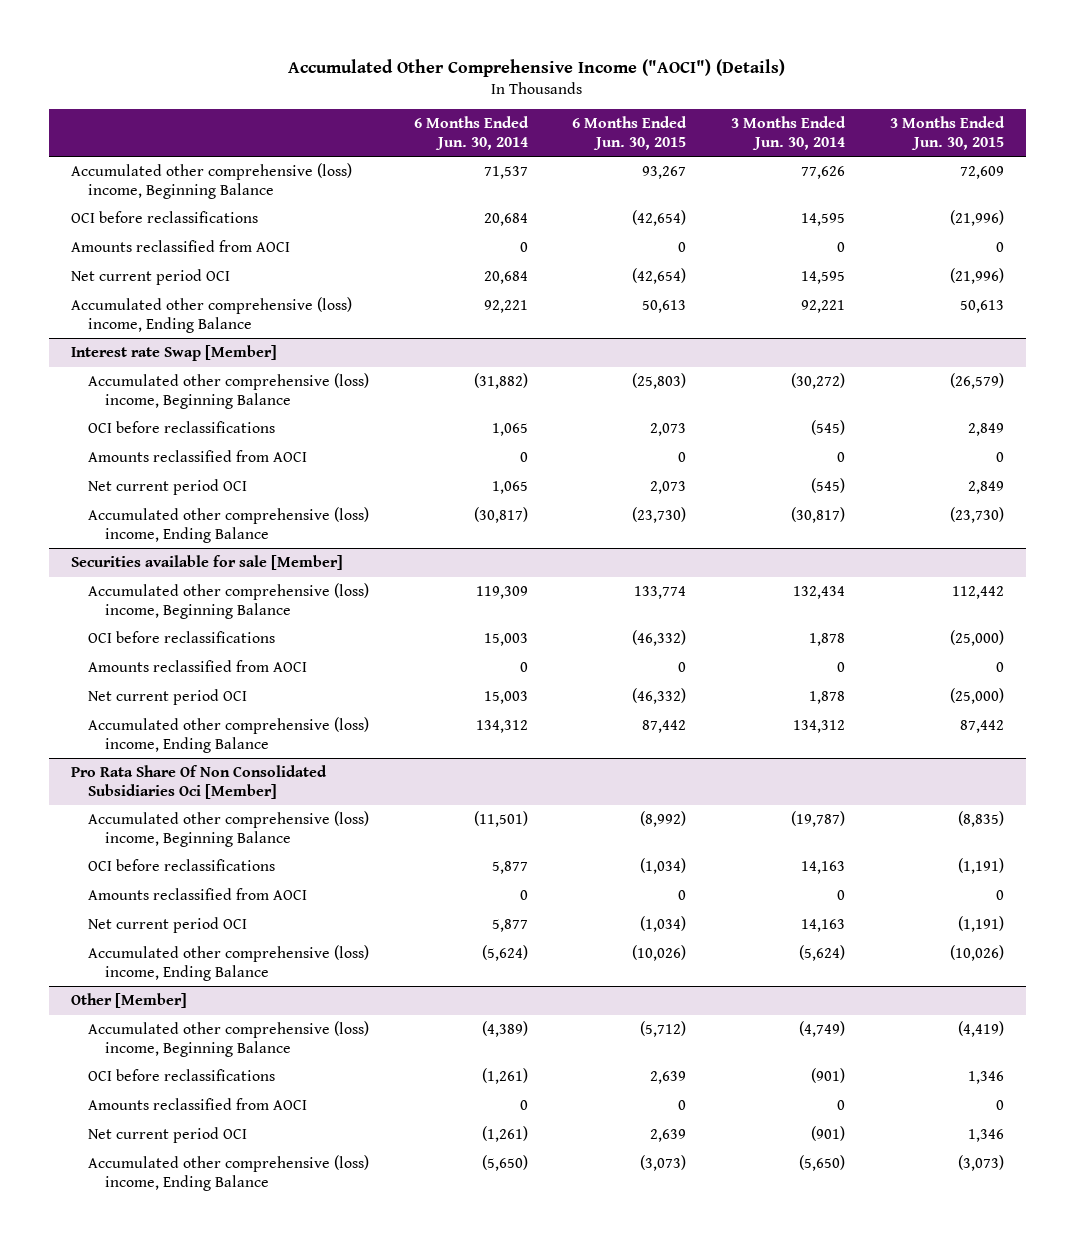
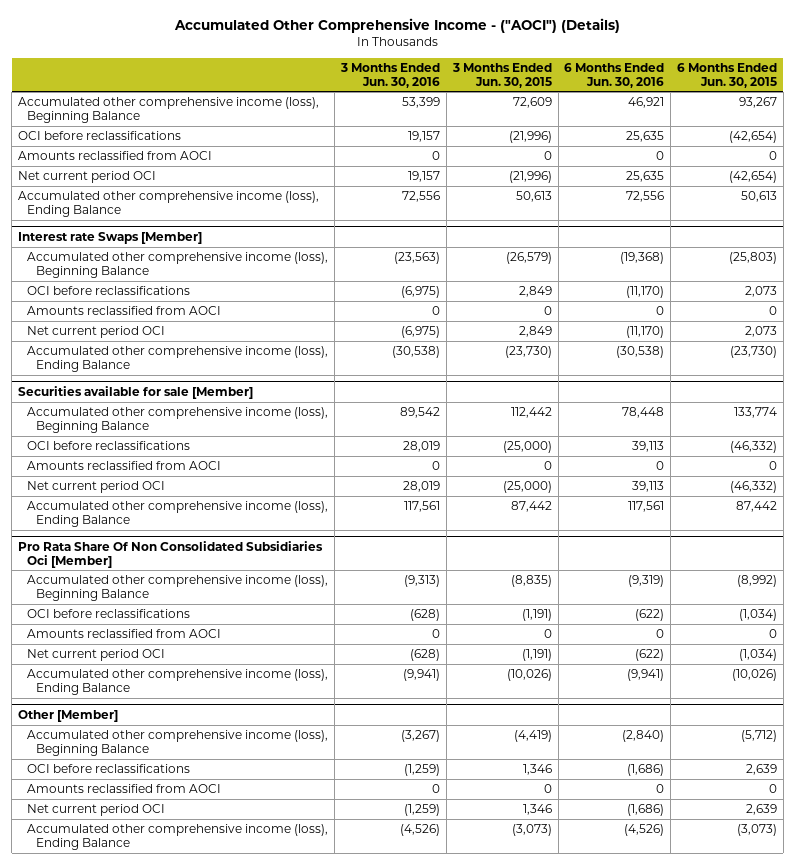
[288,58,786,77] Accumulated Other Comprehensive Income ("AOCI") (Details) -> [173,17,620,33] Accumulated Other Comprehensive Income - ("AOCI") (Details)
[413,116,529,150] 6 Months Ended Jun. 30, 2014 -> none
[731,116,847,150] 3 Months Ended Jun. 30, 2014 -> none
none -> [339,62,440,88] 3 Months Ended Jun. 30, 2016
none -> [564,62,665,88] 6 Months Ended Jun. 30, 2016
[71,163,353,199] Accumulated other comprehensive (loss) income, Beginning Balance -> [17,97,319,123] Accumulated other comprehensive income (loss), Beginning Balance
[71,297,353,333] Accumulated other comprehensive (loss) income, Ending Balance -> [17,191,319,217] Accumulated other comprehensive income (loss), Ending Balance
[71,345,278,362] Interest rate Swap [Member] -> [17,231,202,244] Interest rate Swaps [Member]
[88,373,370,409] Accumulated other comprehensive (loss) income, Beginning Balance -> [27,252,329,278] Accumulated other comprehensive income (loss), Beginning Balance
[88,507,370,543] Accumulated other comprehensive (loss) income, Ending Balance -> [27,346,329,372] Accumulated other comprehensive income (loss), Ending Balance
[88,583,370,619] Accumulated other comprehensive (loss) income, Beginning Balance -> [27,407,329,433] Accumulated other comprehensive income (loss), Beginning Balance
[88,717,370,753] Accumulated other comprehensive (loss) income, Ending Balance -> [27,501,329,527] Accumulated other comprehensive income (loss), Ending Balance
[88,811,370,847] Accumulated other comprehensive (loss) income, Beginning Balance -> [27,575,329,601] Accumulated other comprehensive income (loss), Beginning Balance
[88,945,370,981] Accumulated other comprehensive (loss) income, Ending Balance -> [27,669,329,695] Accumulated other comprehensive income (loss), Ending Balance
[88,1021,370,1057] Accumulated other comprehensive (loss) income, Beginning Balance -> [27,730,329,756] Accumulated other comprehensive income (loss), Beginning Balance
[88,1155,370,1191] Accumulated other comprehensive (loss) income, Ending Balance -> [27,824,329,850] Accumulated other comprehensive income (loss), Ending Balance

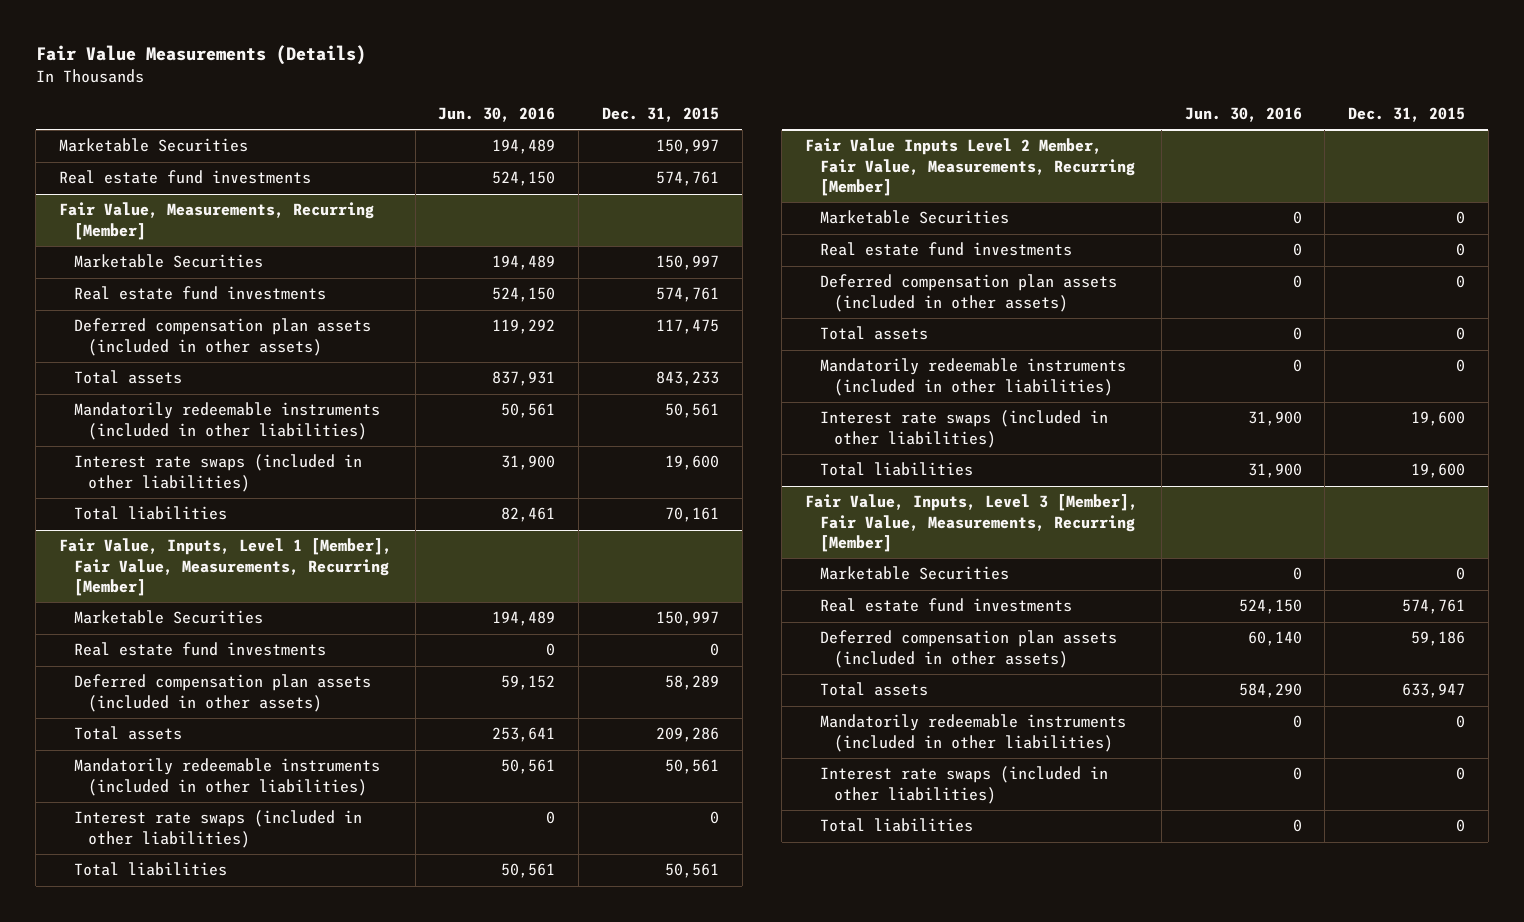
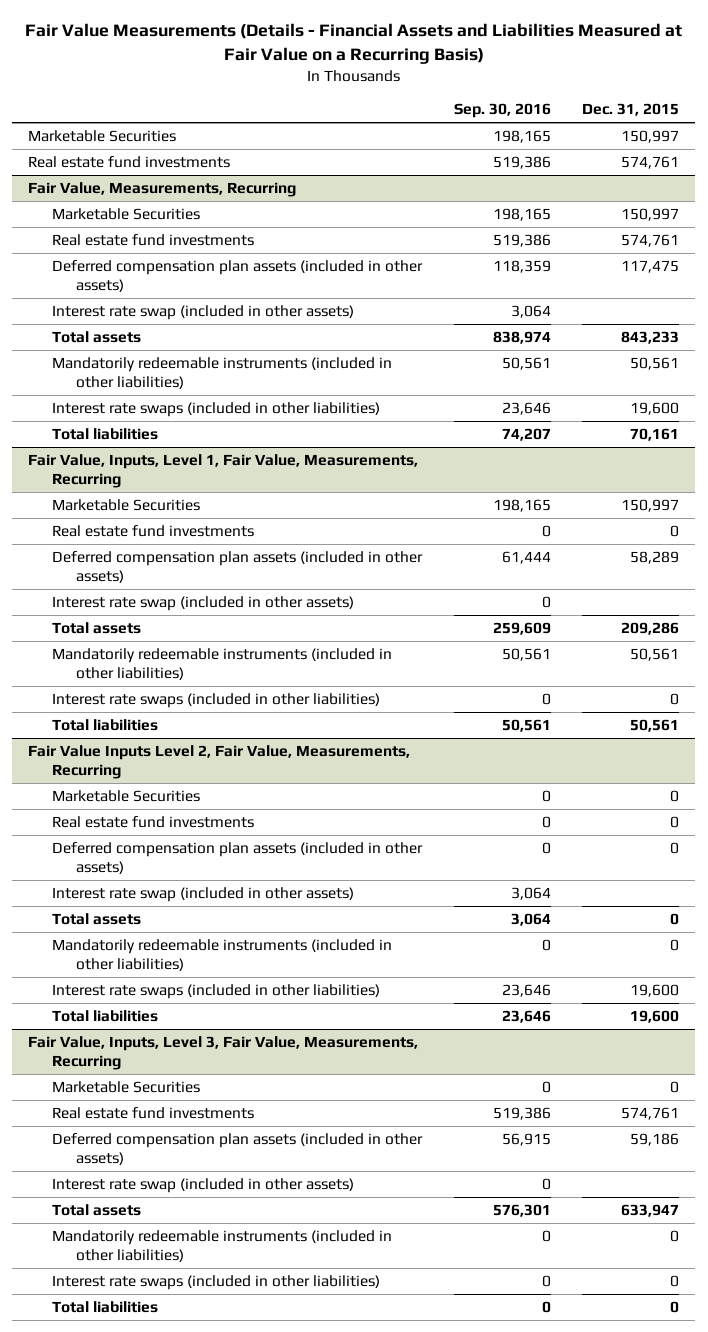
[35,45,366,66] Fair Value Measurements (Details) -> [24,23,682,65] Fair Value Measurements (Details - Financial Assets and Liabilities Measured at Fair Value on a Recurring Basis)
[438,107,556,123] Jun. 30, 2016 -> none
none -> [453,103,551,119] Sep. 30, 2016
[58,202,374,240] Fair Value, Measurements, Recurring [Member] -> [28,181,297,197] Fair Value, Measurements, Recurring
none -> [52,304,355,320] Interest rate swap (included in other assets)
[58,538,392,597] Fair Value, Inputs, Level 1 [Member], Fair Value, Measurements, Recurring [Member] -> [28,453,419,489] Fair Value, Inputs, Level 1, Fair Value, Measurements, Recurring
none -> [52,595,355,611] Interest rate swap (included in other assets)
[805,138,1135,197] Fair Value Inputs Level 2 Member, Fair Value, Measurements, Recurring [Member] -> [28,744,411,780] Fair Value Inputs Level 2, Fair Value, Measurements, Recurring
none -> [52,886,355,902] Interest rate swap (included in other assets)
[805,494,1139,553] Fair Value, Inputs, Level 3 [Member], Fair Value, Measurements, Recurring [Member] -> [28,1035,419,1071] Fair Value, Inputs, Level 3, Fair Value, Measurements, Recurring
none -> [52,1177,355,1193] Interest rate swap (included in other assets)

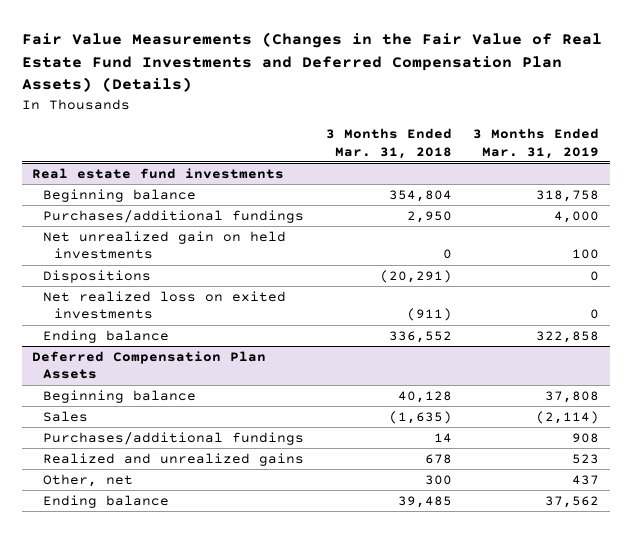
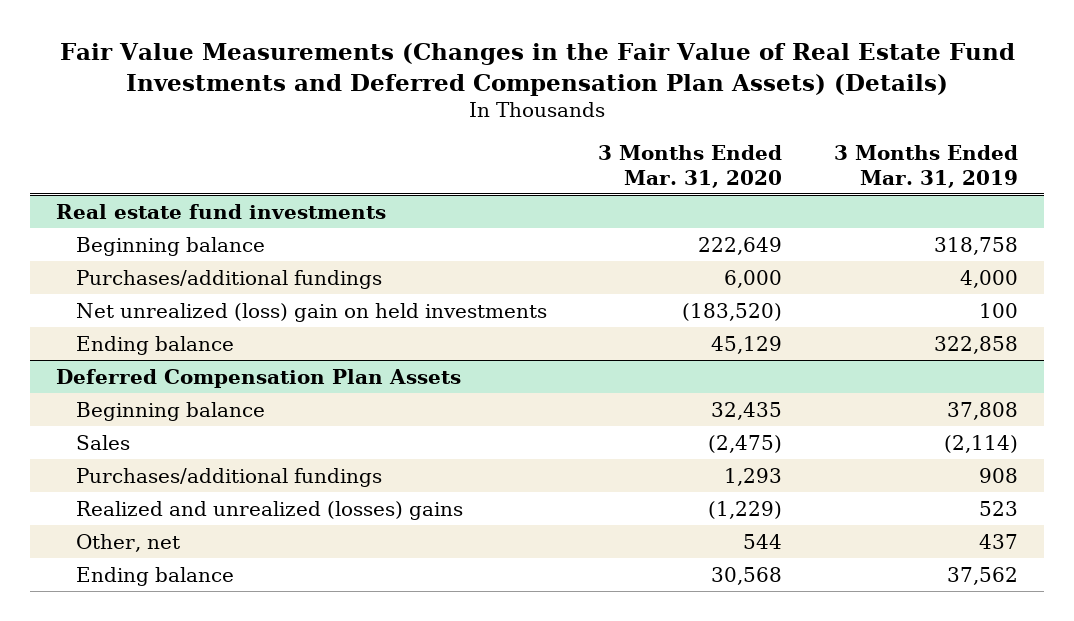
[325,128,452,159] 3 Months Ended Mar. 31, 2018 -> none
none -> [598,144,783,188] 3 Months Ended Mar. 31, 2020
[43,269,152,283] Dispositions -> none
[43,290,287,320] Net realized loss on exited investments -> none
[43,230,287,260] Net unrealized gain on held investments -> [75,302,547,322] Net unrealized (loss) gain on held investments
[43,452,305,466] Realized and unrealized gains -> [75,500,463,520] Realized and unrealized (losses) gains

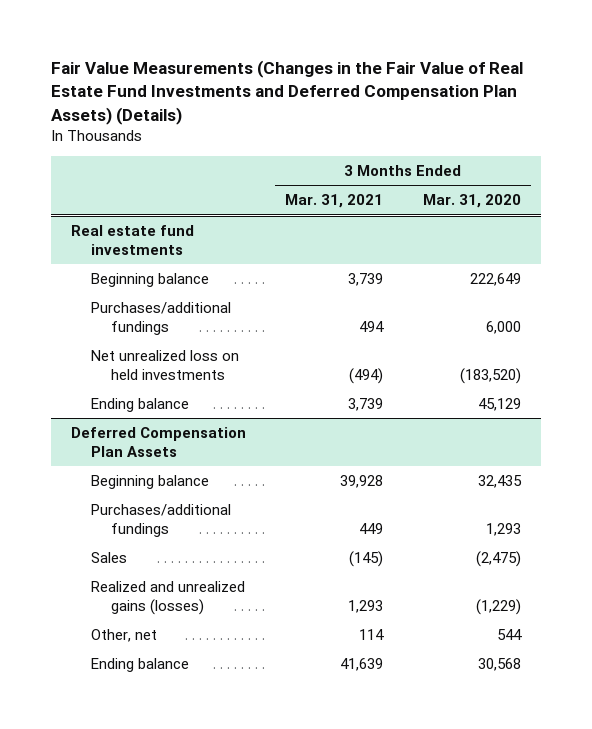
[833,144,1018,188] 3 Months Ended Mar. 31, 2019 -> none
none -> [285,194,384,209] Mar. 31, 2021
[75,302,547,322] Net unrealized (loss) gain on held investments -> [90,350,239,380] Net unrealized loss on held investments
[75,434,130,450] Sales -> [90,552,127,564] Sales
[75,500,463,520] Realized and unrealized (losses) gains -> [90,581,245,615] Realized and unrealized gains (losses)

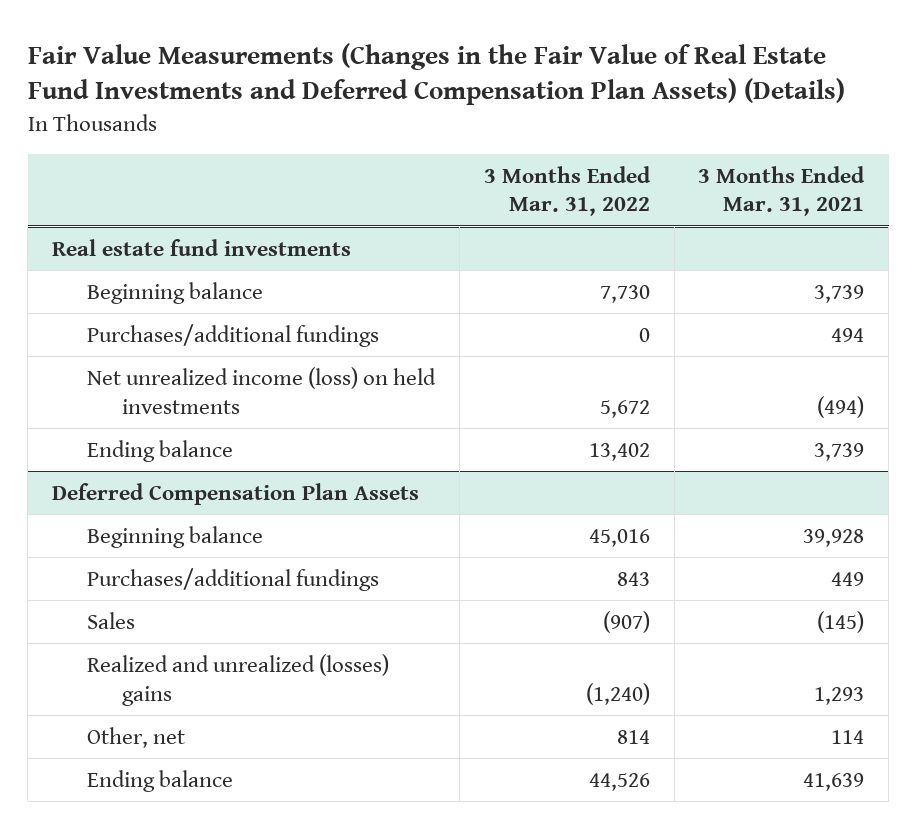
[423,194,522,209] Mar. 31, 2020 -> none
none -> [483,165,651,217] 3 Months Ended Mar. 31, 2022
[90,350,239,380] Net unrealized loss on held investments -> [86,366,436,414] Net unrealized income (loss) on held investments
[90,581,245,615] Realized and unrealized gains (losses) -> [86,653,389,706] Realized and unrealized (losses) gains

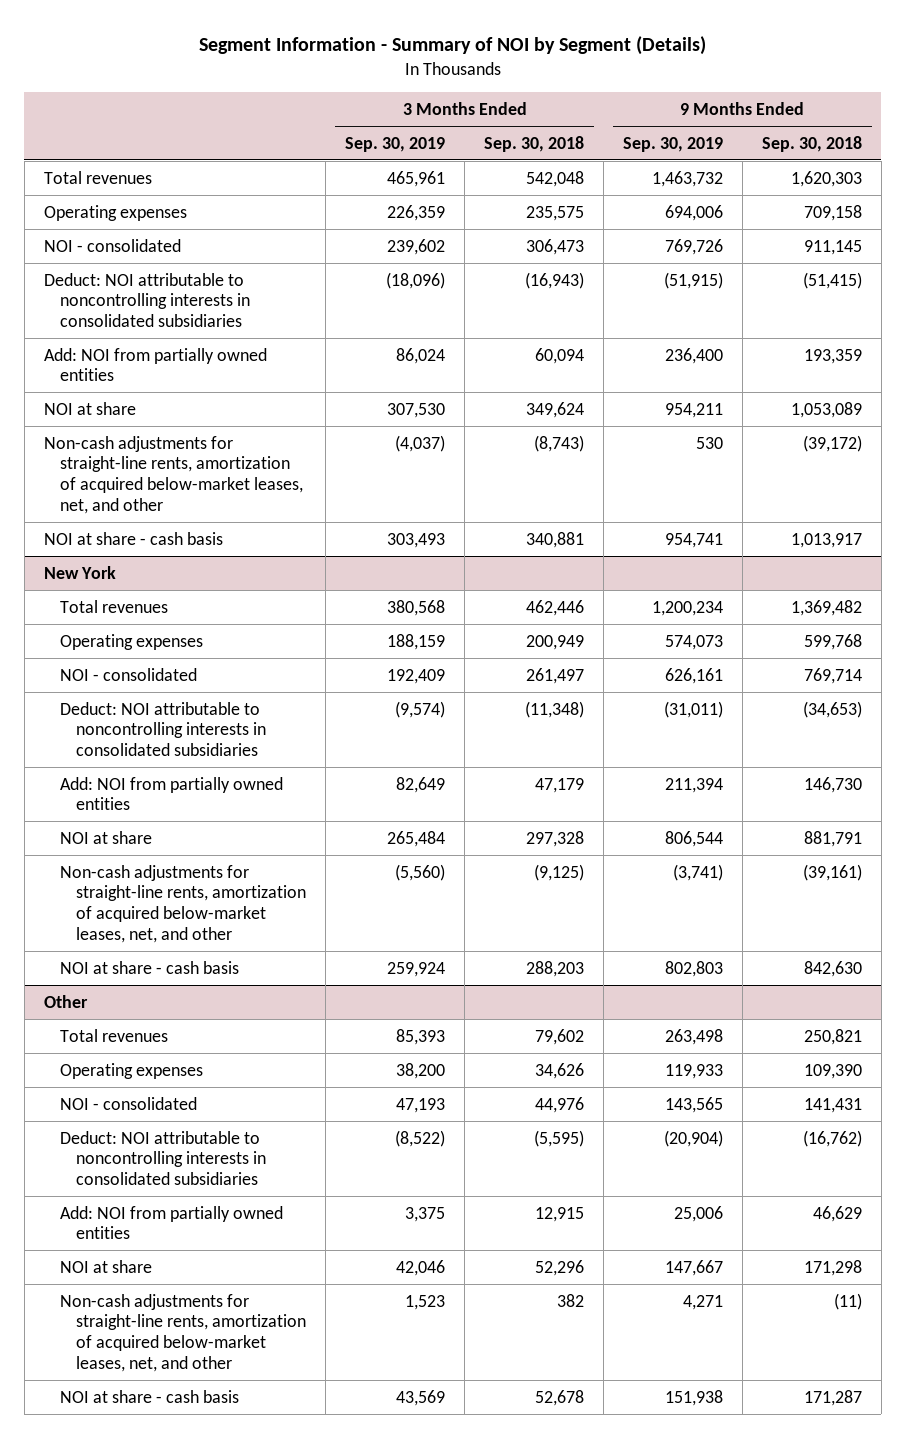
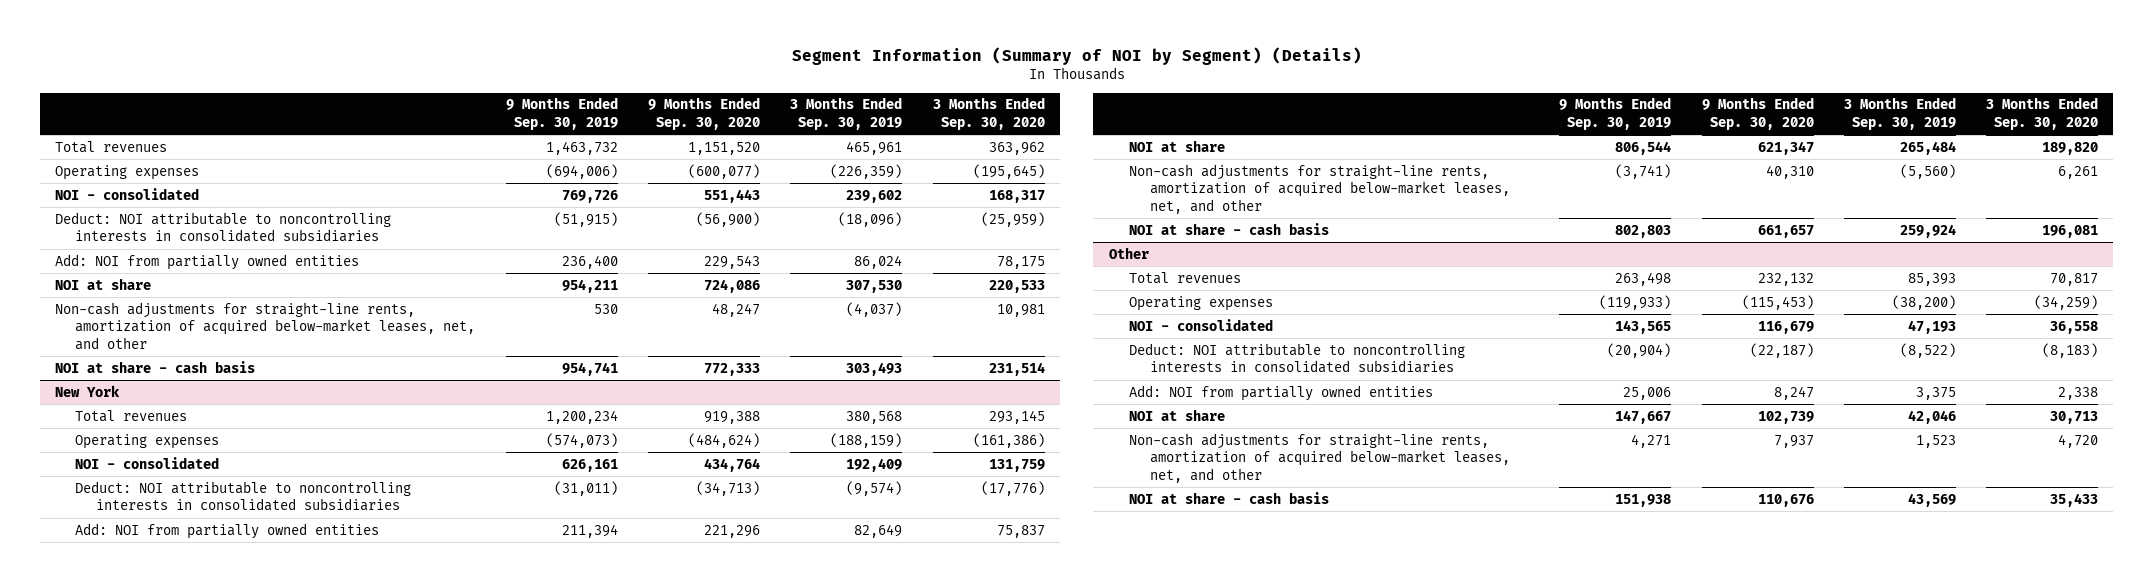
[198,36,706,56] Segment Information - Summary of NOI by Segment (Details) -> [791,46,1362,65] Segment Information (Summary of NOI by Segment) (Details)
[483,135,584,152] Sep. 30, 2018 -> none
[761,135,862,152] Sep. 30, 2018 -> none
none -> [647,97,760,130] 9 Months Ended Sep. 30, 2020
none -> [932,97,1045,130] 3 Months Ended Sep. 30, 2020
[387,204,446,221] 226,359 -> [830,163,903,179] (226,359)
[664,204,723,221] 694,006 -> [545,163,618,179] (694,006)
[387,633,446,650] 188,159 -> [830,432,903,448] (188,159)
[664,634,723,650] 574,073 -> [545,432,618,448] (574,073)
[396,1062,446,1079] 38,200 -> [1891,294,1956,310] (38,200)
[664,1063,723,1079] 119,933 -> [1599,294,1672,310] (119,933)

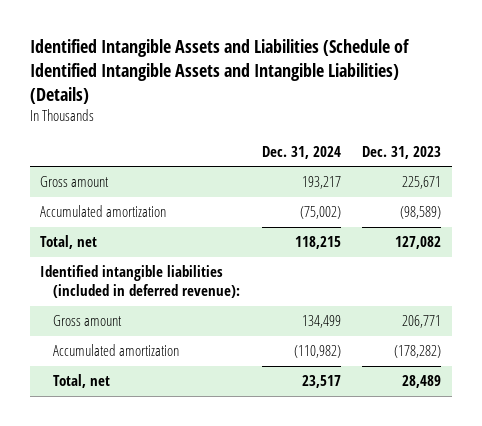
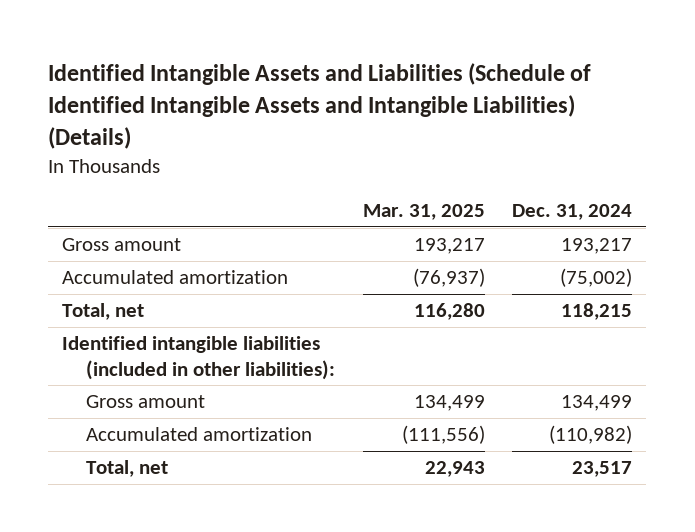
[362,145,442,159] Dec. 31, 2023 -> none
none -> [362,204,485,221] Mar. 31, 2025
[40,265,241,299] Identified intangible liabilities (included in deferred revenue): -> [62,336,336,380] Identified intangible liabilities (included in other liabilities):

